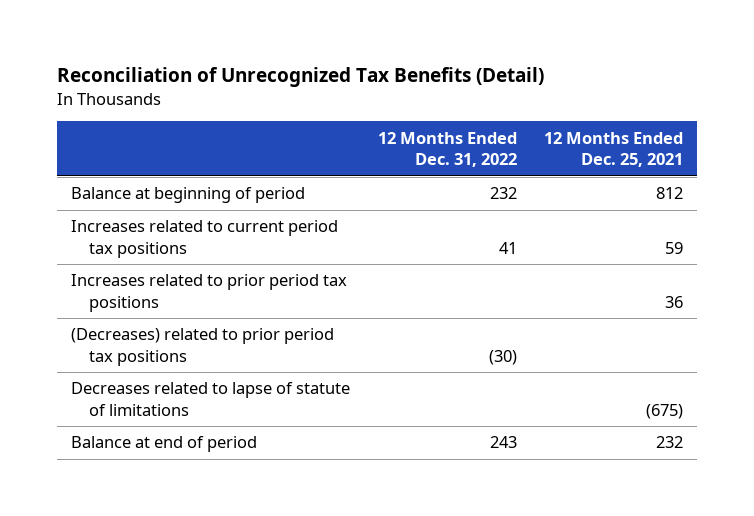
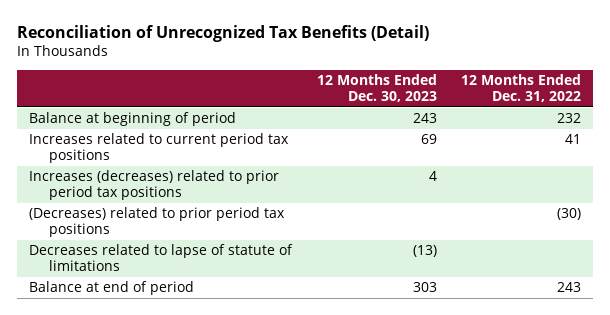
[544,131,684,168] 12 Months Ended Dec. 25, 2021 -> none
none -> [316,74,437,102] 12 Months Ended Dec. 30, 2023
[70,274,347,312] Increases related to prior period tax positions -> [29,170,280,201] Increases (decreases) related to prior period tax positions

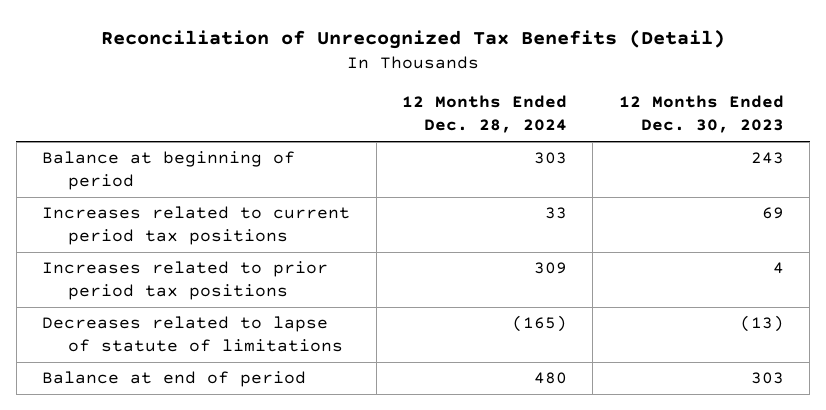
[460,74,581,102] 12 Months Ended Dec. 31, 2022 -> none
none -> [401,95,567,134] 12 Months Ended Dec. 28, 2024
[29,207,286,238] (Decreases) related to prior period tax positions -> none
[29,170,280,201] Increases (decreases) related to prior period tax positions -> [42,261,329,301] Increases related to prior period tax positions

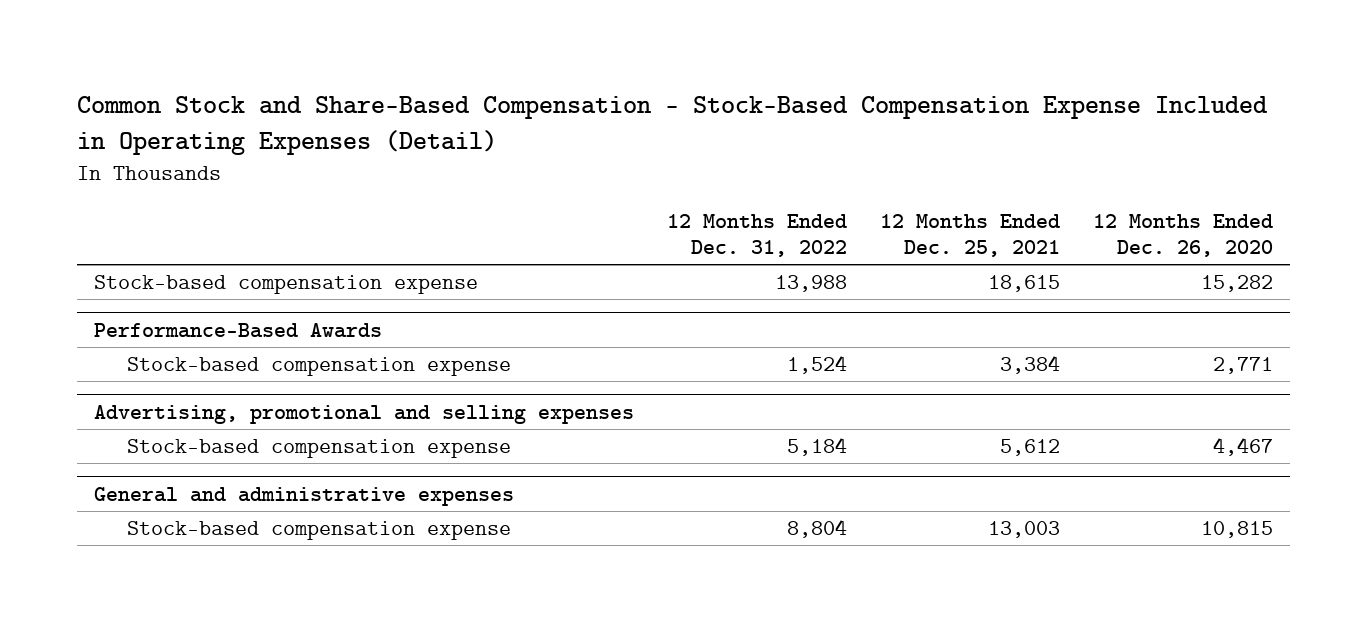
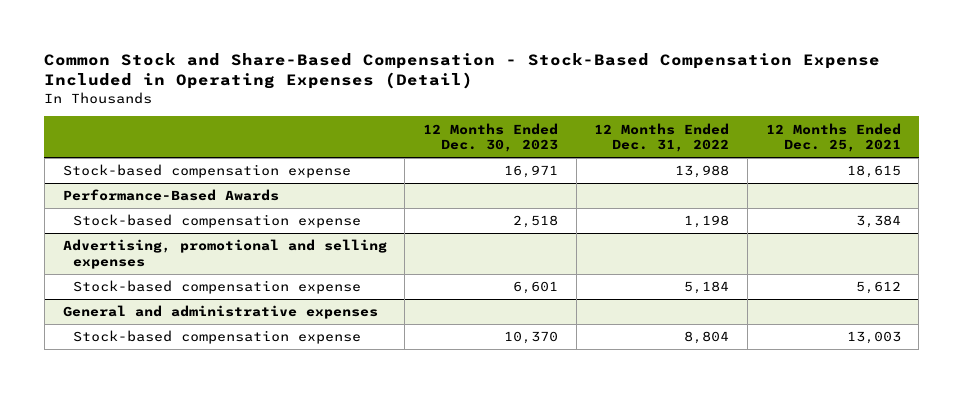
[1093,213,1274,258] 12 Months Ended Dec. 26, 2020 -> none
none -> [422,122,558,153] 12 Months Ended Dec. 30, 2023
[786,355,847,375] 1,524 -> [684,215,730,229] 1,198

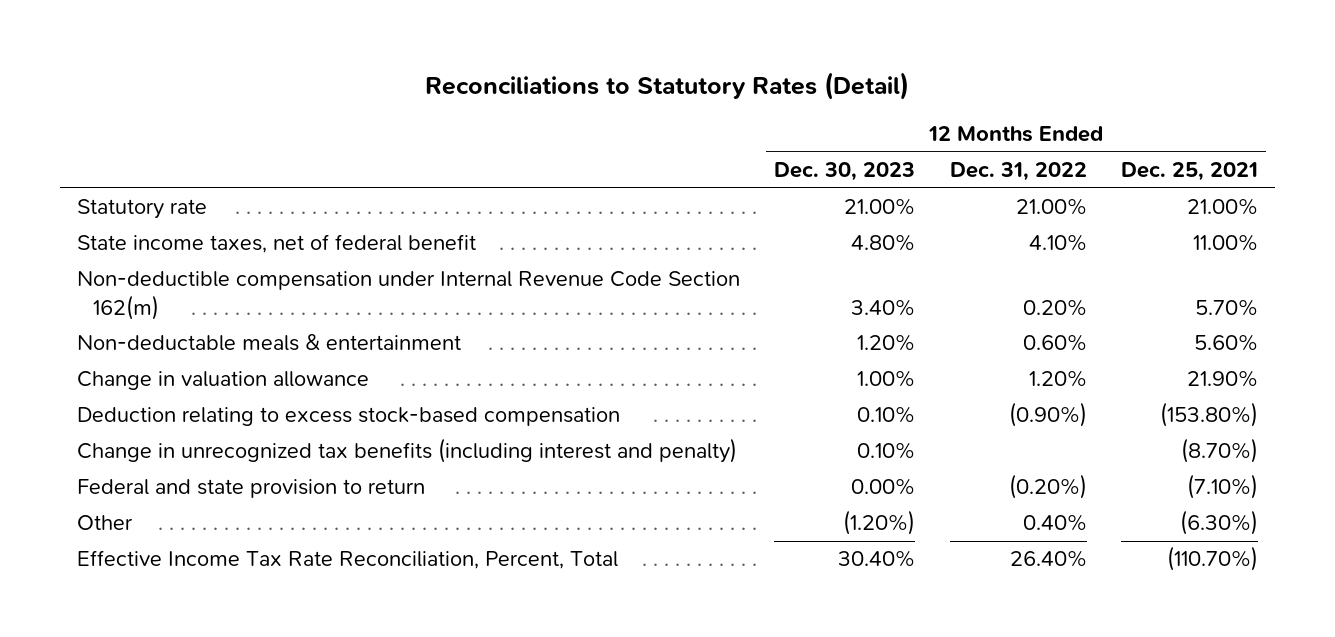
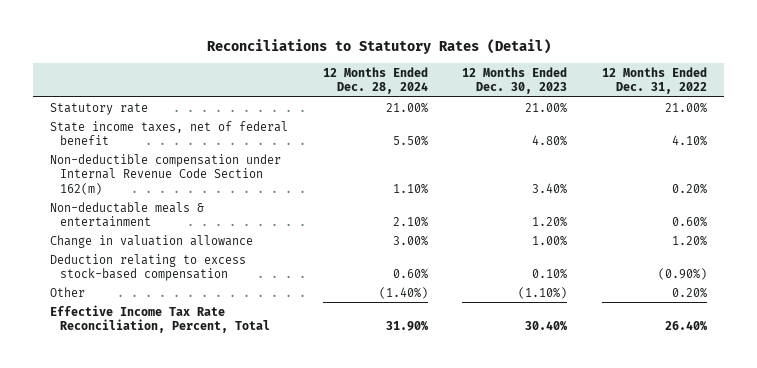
[1120,162,1258,182] Dec. 25, 2021 -> none
none -> [322,66,428,95] 12 Months Ended Dec. 28, 2024
[77,438,738,464] Change in unrecognized tax benefits (including interest and penalty) -> none
[77,479,426,499] Federal and state provision to return -> none
[843,510,916,536] (1.20%) -> [518,286,568,299] (1.10%)
[1022,514,1087,532] 0.40% -> [671,287,707,298] 0.20%

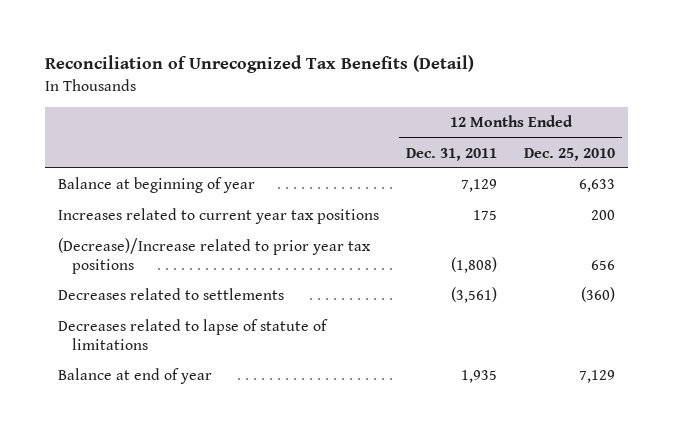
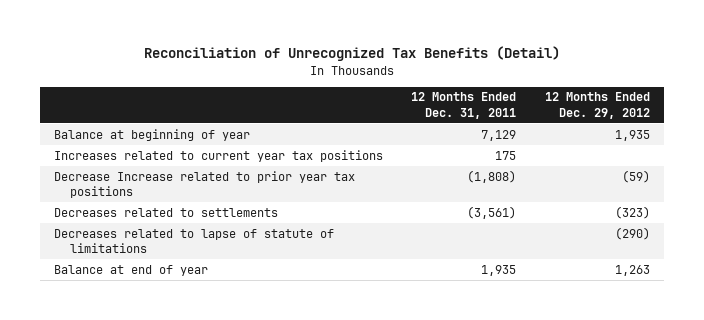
[523,147,615,161] Dec. 25, 2010 -> none
none -> [544,92,650,119] 12 Months Ended Dec. 29, 2012
[58,238,372,274] (Decrease)/Increase related to prior year tax positions -> [53,170,355,198] Decrease Increase related to prior year tax positions

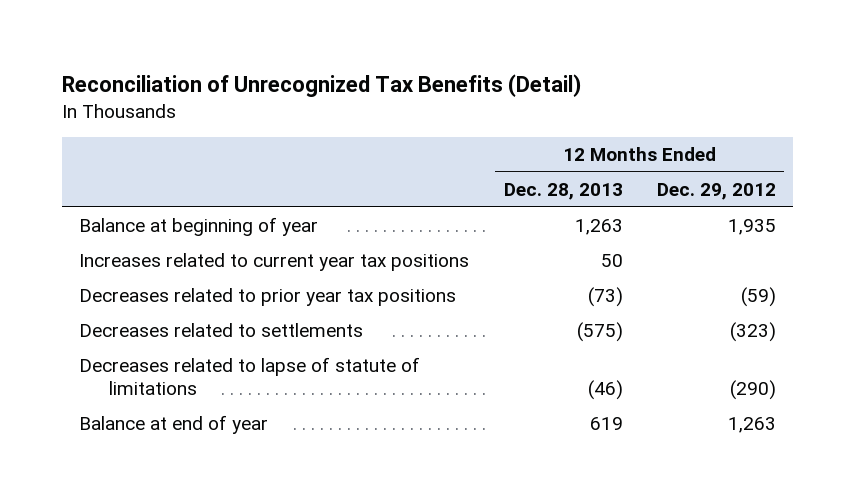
[411,92,517,119] 12 Months Ended Dec. 31, 2011 -> none
none -> [503,183,623,201] Dec. 28, 2013
[53,170,355,198] Decrease Increase related to prior year tax positions -> [79,288,457,307] Decreases related to prior year tax positions

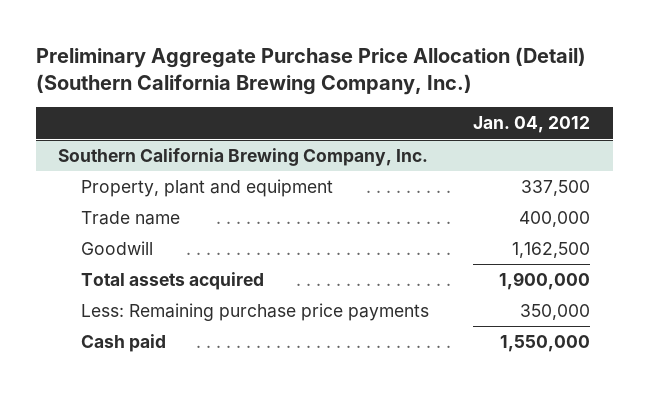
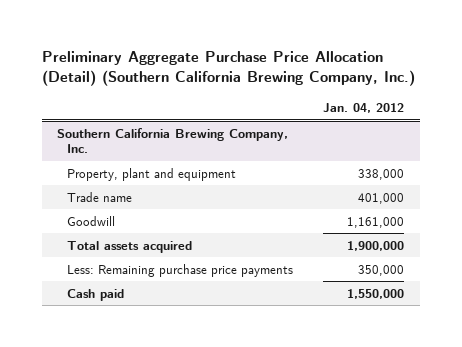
[521,179,591,196] 337,500 -> [358,168,405,180] 338,000
[519,210,591,227] 400,000 -> [358,192,405,204] 401,000
[512,241,591,258] 1,162,500 -> [347,216,405,228] 1,161,000

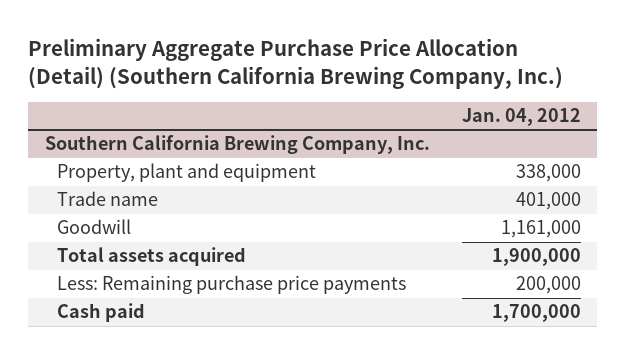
[358,264,405,276] 350,000 -> [515,276,581,295] 200,000
[347,288,405,299] 1,550,000 -> [491,304,581,323] 1,700,000

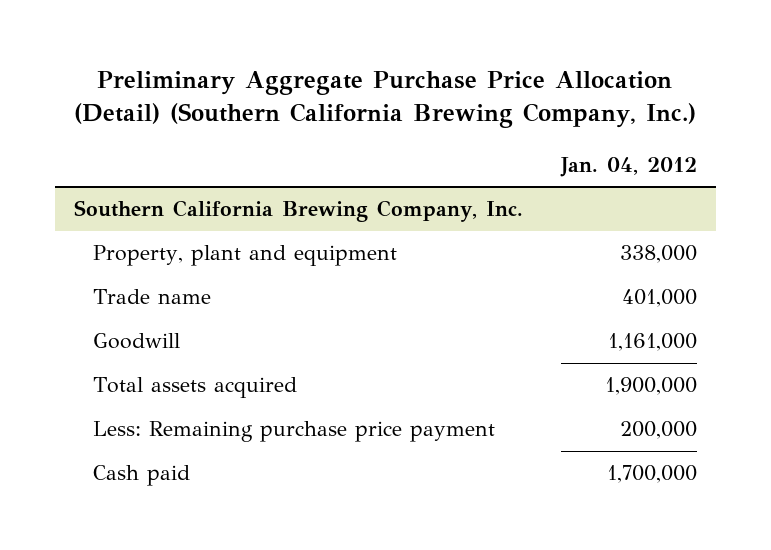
[57,275,407,295] Less: Remaining purchase price payments -> [93,421,496,443] Less: Remaining purchase price payment

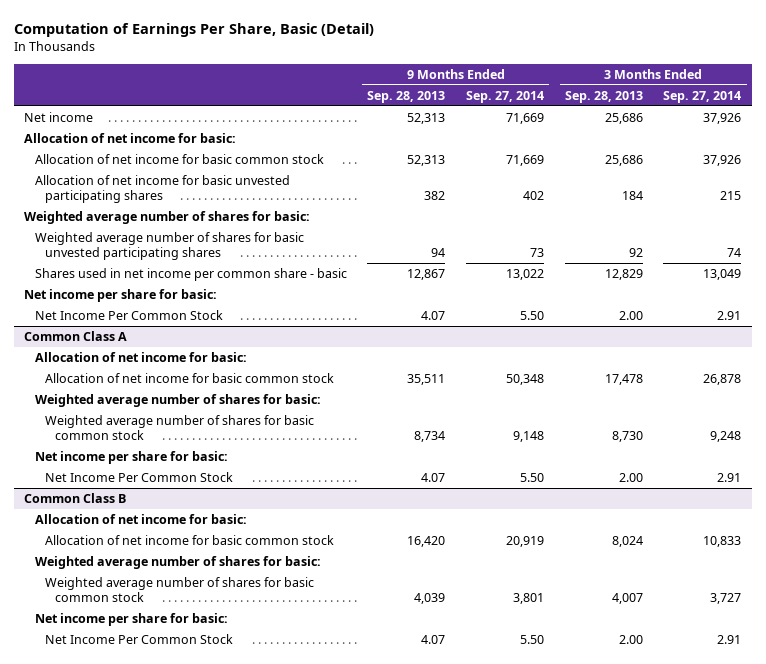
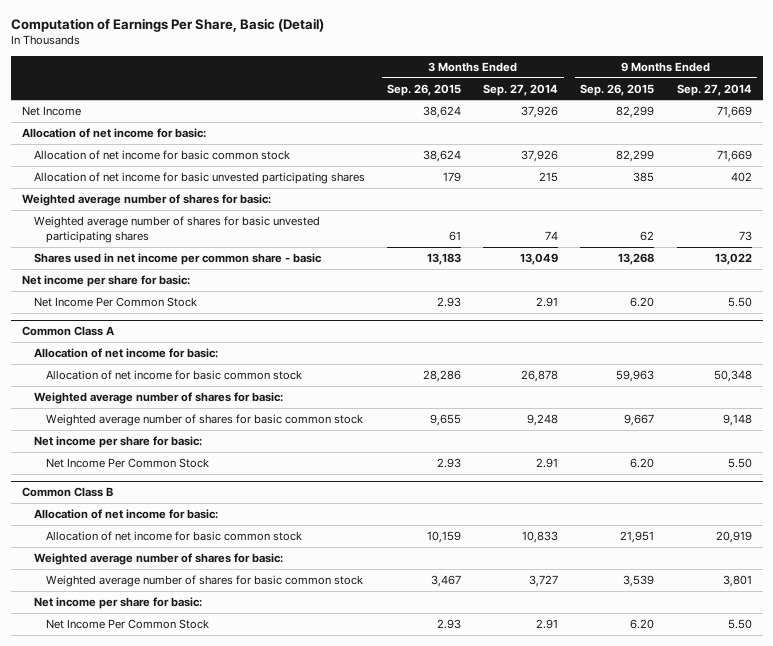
[367,90,446,103] Sep. 28, 2013 -> none
[564,90,643,103] Sep. 28, 2013 -> none
none -> [387,83,462,96] Sep. 26, 2015
none -> [580,83,655,96] Sep. 26, 2015
[24,112,94,123] Net income -> [21,105,81,116] Net Income

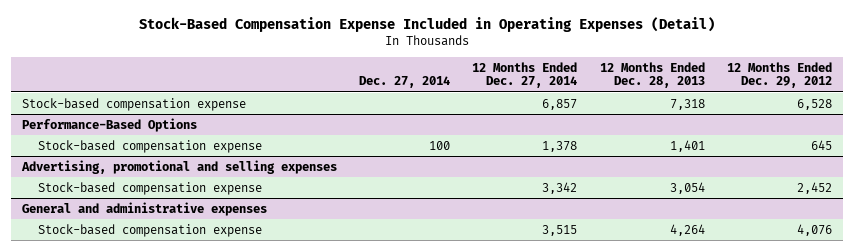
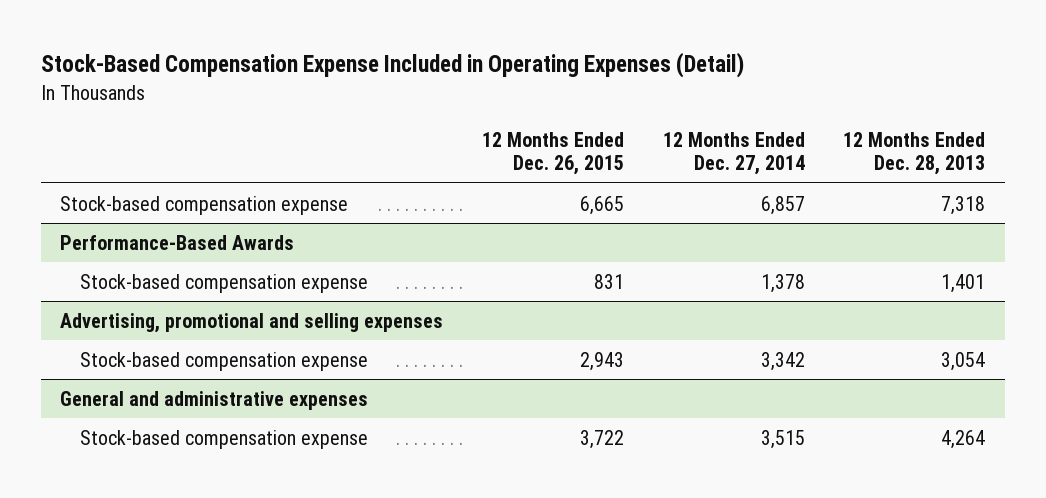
[359,76,451,89] Dec. 27, 2014 -> none
[726,61,832,89] 12 Months Ended Dec. 29, 2012 -> none
none -> [482,131,625,176] 12 Months Ended Dec. 26, 2015
[22,117,198,132] Performance-Based Options -> [60,234,295,250] Performance-Based Awards

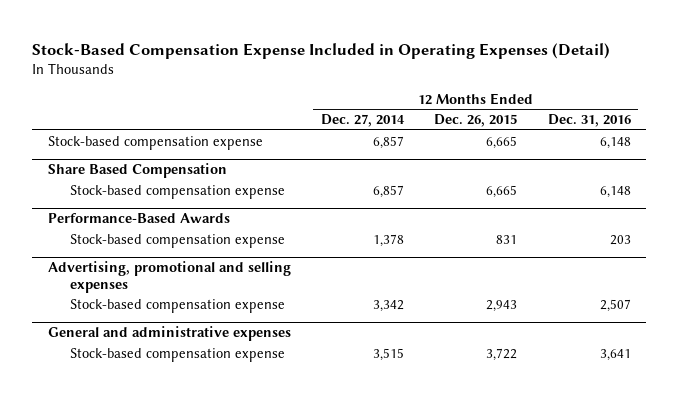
[843,131,986,176] 12 Months Ended Dec. 28, 2013 -> none
none -> [547,114,631,128] Dec. 31, 2016
none -> [47,163,227,179] Share Based Compensation
none -> [69,184,285,199] Stock-based compensation expense

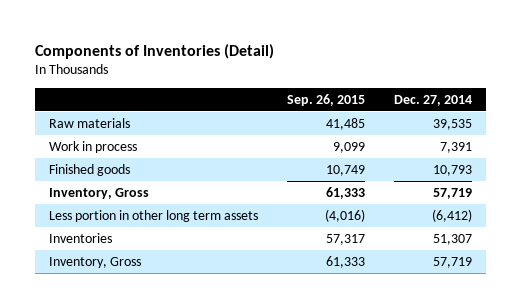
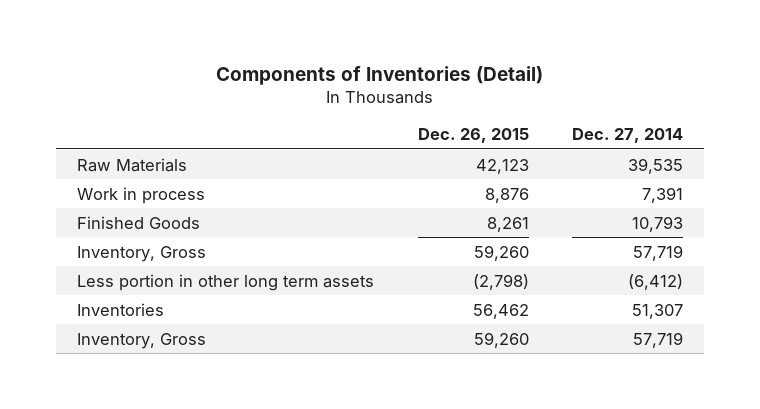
[287,93,366,106] Sep. 26, 2015 -> none
none -> [417,128,529,144] Dec. 26, 2015
[49,117,131,128] Raw materials -> [77,157,188,172] Raw Materials
[49,163,131,176] Finished goods -> [77,215,201,229] Finished Goods

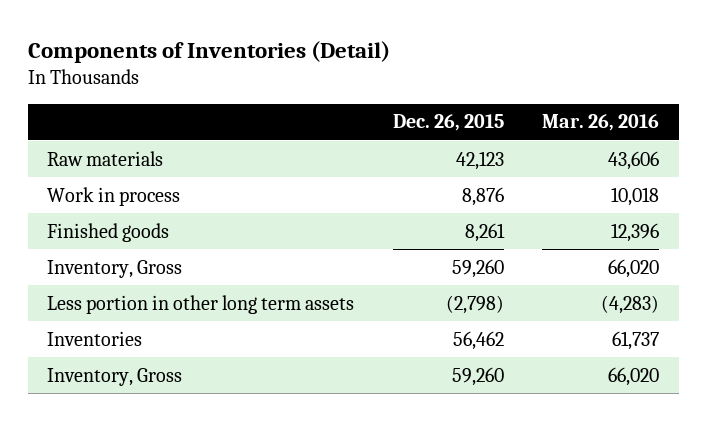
[571,128,683,144] Dec. 27, 2014 -> none
none -> [542,114,660,132] Mar. 26, 2016
[77,157,188,172] Raw Materials -> [47,150,164,166] Raw materials
[77,215,201,229] Finished Goods -> [47,222,170,242] Finished goods

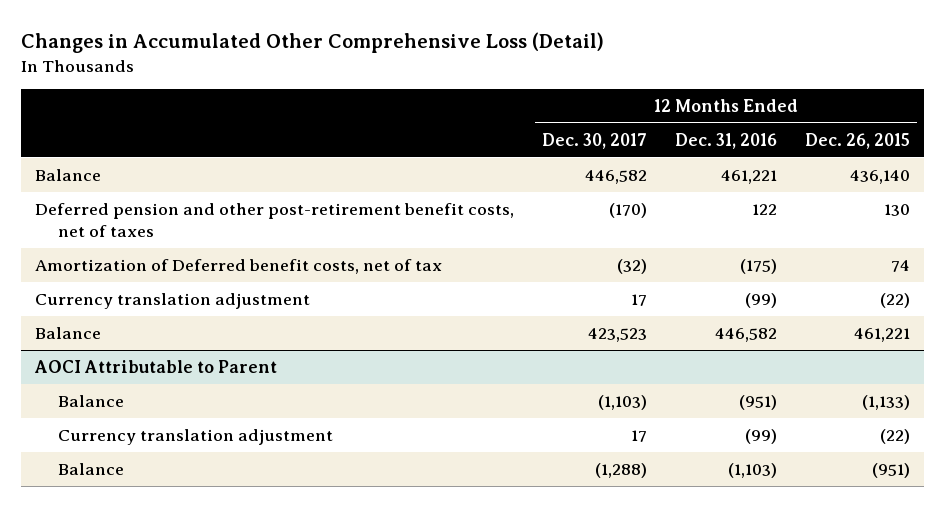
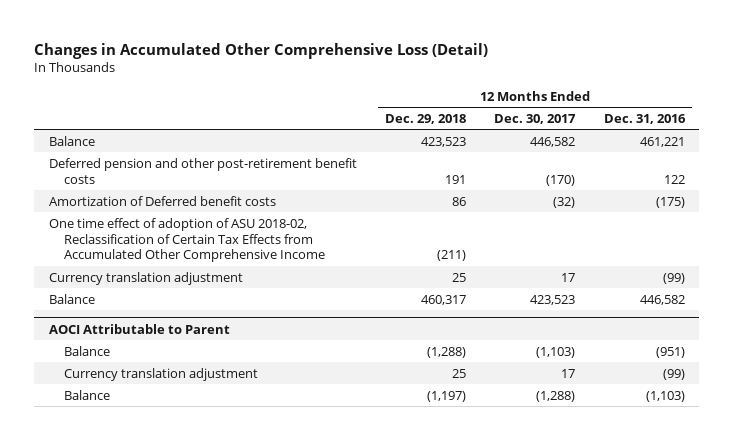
[805,132,911,149] Dec. 26, 2015 -> none
none -> [384,113,466,124] Dec. 29, 2018
[35,202,515,237] Deferred pension and other post-retirement benefit costs, net of taxes -> [48,157,357,184] Deferred pension and other post-retirement benefit costs
[35,258,443,274] Amortization of Deferred benefit costs, net of tax -> [48,195,276,206] Amortization of Deferred benefit costs
none -> [48,217,326,263] One time effect of adoption of ASU 2018-02, Reclassification of Certain Tax Effects from Accumulated Other Comprehensive Income

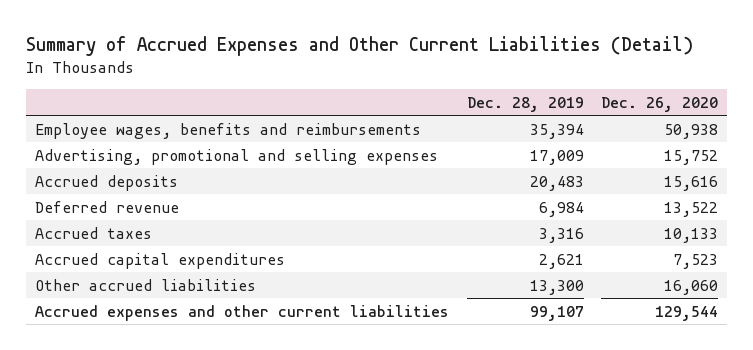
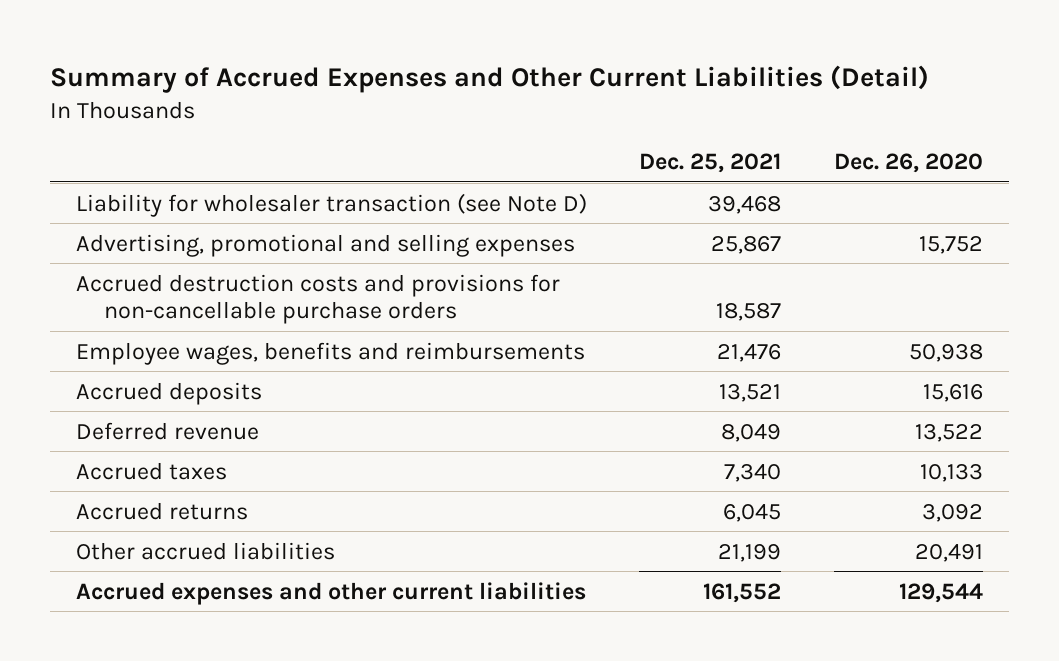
[466,96,584,112] Dec. 28, 2019 -> none
none -> [639,153,782,174] Dec. 25, 2021
none -> [76,192,588,217] Liability for wholesaler transaction (see Note D)
none -> [76,273,561,324] Accrued destruction costs and provisions for non-cancellable purchase orders
[34,122,421,139] Employee wages, benefits and reimbursements -> [76,341,586,365] Employee wages, benefits and reimbursements
[34,252,285,269] Accrued capital expenditures -> none
none -> [76,501,249,520] Accrued returns
[664,279,719,295] 16,060 -> [914,543,983,562] 20,491

